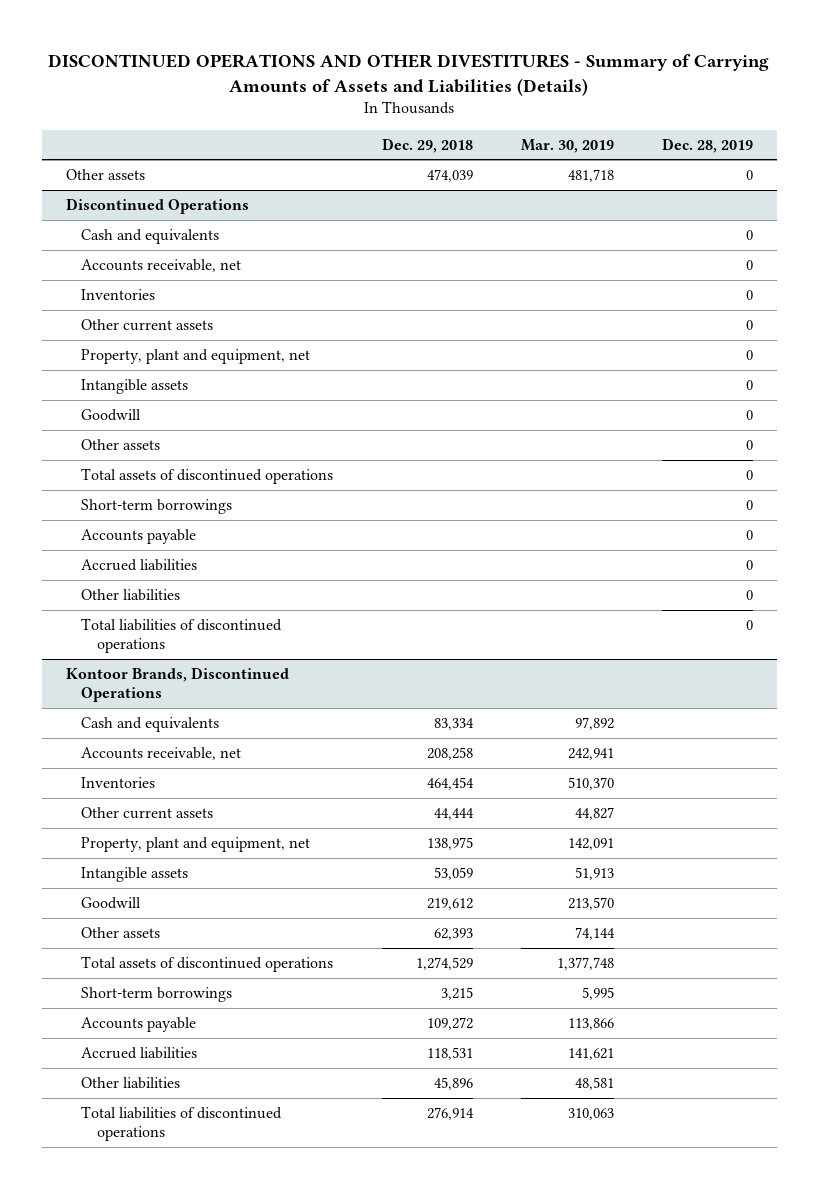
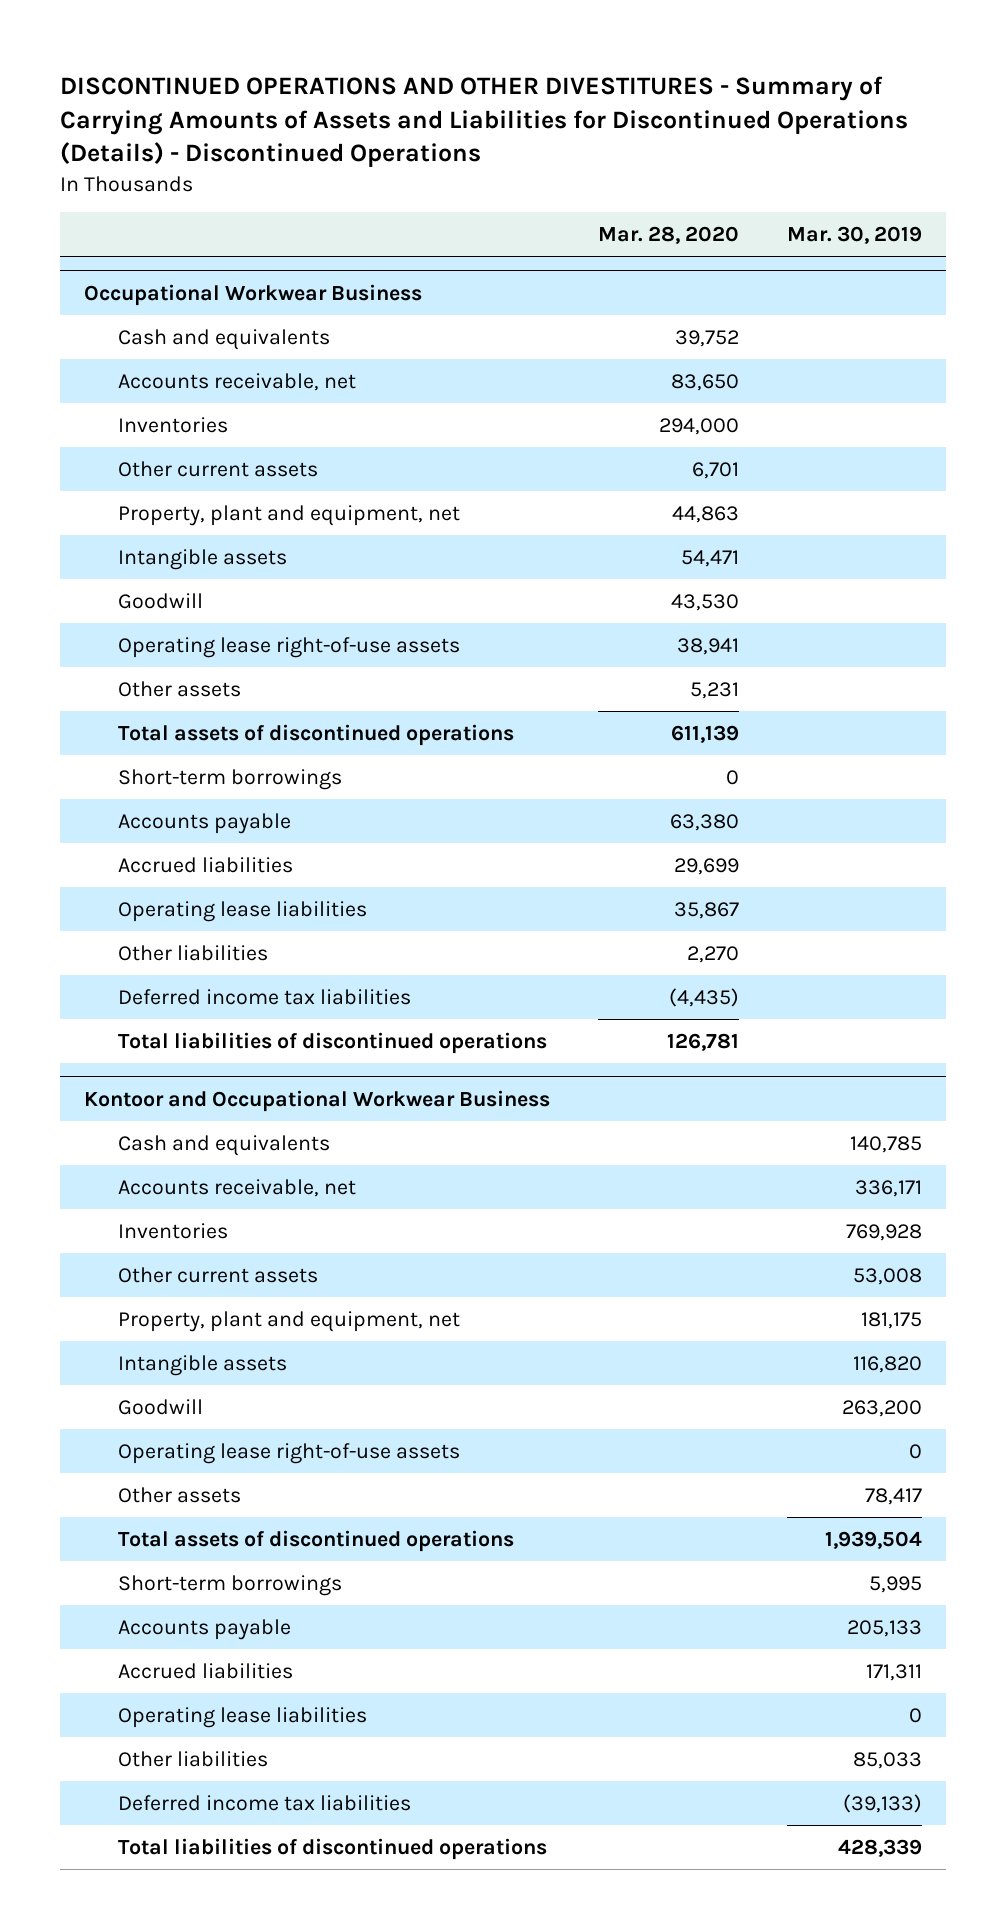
[48,53,770,96] DISCONTINUED OPERATIONS AND OTHER DIVESTITURES - Summary of Carrying Amounts of Assets and Liabilities (Details) -> [60,75,909,168] DISCONTINUED OPERATIONS AND OTHER DIVESTITURES - Summary of Carrying Amounts of Assets and Liabilities for Discontinued Operations (Details) - Discontinued Operations
[381,137,473,153] Dec. 29, 2018 -> none
[661,137,753,153] Dec. 28, 2019 -> none
none -> [597,226,739,245] Mar. 28, 2020
[66,169,146,181] Other assets -> none
[66,198,250,215] Discontinued Operations -> none
[81,229,220,245] Cash and equivalents -> none
[81,259,242,273] Accounts receivable, net -> none
[81,289,156,301] Inventories -> none
[81,319,214,332] Other current assets -> none
[81,349,311,365] Property, plant and equipment, net -> none
[81,379,189,395] Intangible assets -> none
[81,409,142,422] Goodwill -> none
[81,439,161,451] Other assets -> none
[81,468,334,485] Total assets of discontinued operations -> none
[81,499,233,515] Short-term borrowings -> none
[81,529,197,545] Accounts payable -> none
[81,559,198,572] Accrued liabilities -> none
[81,589,181,602] Other liabilities -> none
[81,618,283,654] Total liabilities of discontinued operations -> none
none -> [83,283,422,306] Occupational Workwear Business
none -> [118,328,331,350] Cash and equivalents
none -> [118,372,357,391] Accounts receivable, net
none -> [118,416,229,433] Inventories
none -> [118,460,319,477] Other current assets
none -> [118,504,461,526] Property, plant and equipment, net
none -> [118,548,288,570] Intangible assets
none -> [118,592,204,609] Goodwill
none -> [118,636,461,658] Operating lease right-of-use assets
none -> [118,680,242,697] Other assets
none -> [118,723,515,746] Total assets of discontinued operations
none -> [118,768,343,790] Short-term borrowings
none -> [118,812,292,834] Accounts payable
none -> [118,856,294,873] Accrued liabilities
none -> [118,900,368,922] Operating lease liabilities
none -> [118,944,269,961] Other liabilities
none -> [118,988,412,1005] Deferred income tax liabilities
none -> [118,1031,548,1054] Total liabilities of discontinued operations
[66,667,290,703] Kontoor Brands, Discontinued Operations -> [83,1089,550,1112] Kontoor and Occupational Workwear Business
[574,717,614,731] 97,892 -> [849,1135,922,1153] 140,785
[567,748,614,761] 242,941 -> [854,1179,922,1197] 336,171
[567,777,614,791] 510,370 -> [845,1223,922,1241] 769,928
[574,807,614,821] 44,827 -> [852,1267,922,1285] 53,008
[567,838,614,851] 142,091 -> [860,1311,922,1329] 181,175
[574,867,614,881] 51,913 -> [852,1355,922,1373] 116,820
[567,897,614,911] 213,570 -> [841,1399,922,1417] 263,200
none -> [118,1442,461,1464] Operating lease right-of-use assets
[574,927,615,941] 74,144 -> [864,1487,922,1505] 78,417
[556,957,614,971] 1,377,748 -> [824,1530,922,1549] 1,939,504
[567,1018,614,1031] 113,866 -> [846,1619,922,1637] 205,133
[567,1048,614,1061] 141,621 -> [865,1663,922,1681] 171,311
none -> [118,1706,368,1728] Operating lease liabilities
[574,1077,614,1091] 48,581 -> [852,1751,922,1769] 85,033
none -> [118,1794,412,1811] Deferred income tax liabilities
[567,1108,614,1121] 310,063 -> [837,1838,922,1857] 428,339

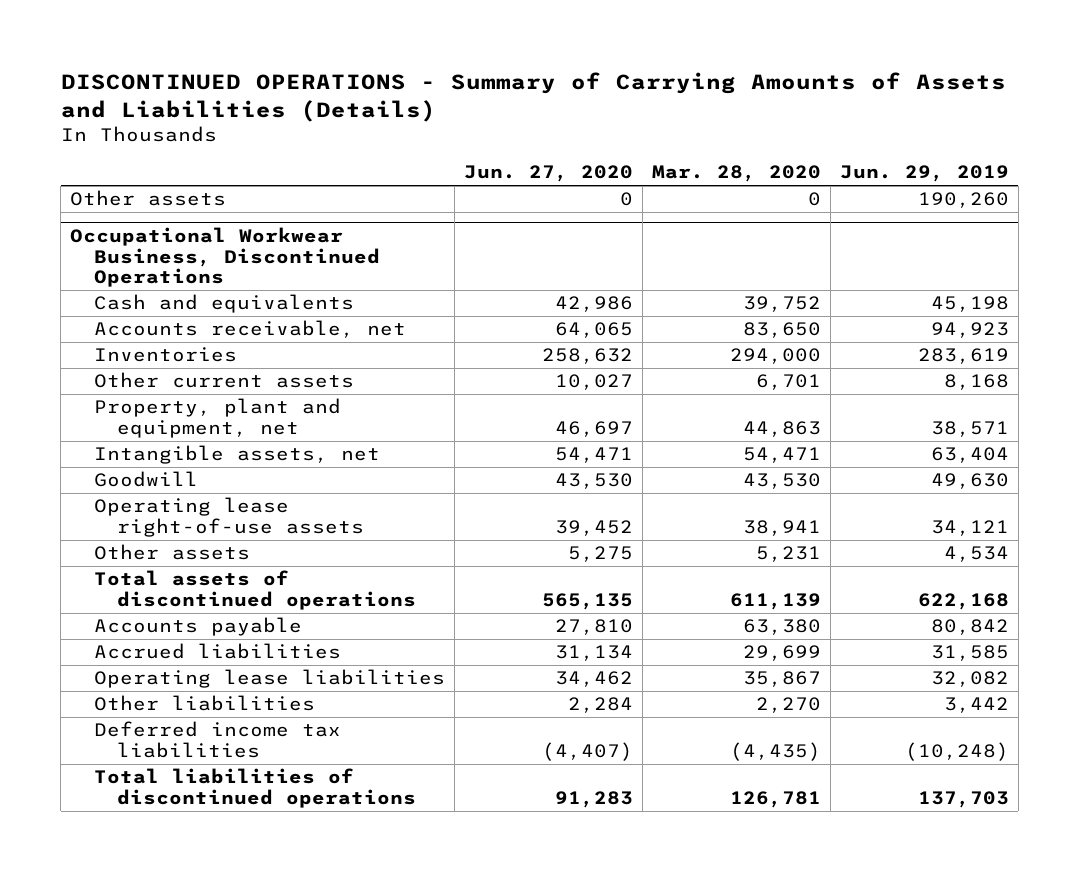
[60,75,909,168] DISCONTINUED OPERATIONS AND OTHER DIVESTITURES - Summary of Carrying Amounts of Assets and Liabilities for Discontinued Operations (Details) - Discontinued Operations -> [60,71,1006,122] DISCONTINUED OPERATIONS - Summary of Carrying Amounts of Assets and Liabilities (Details)
[786,226,922,245] Mar. 30, 2019 -> none
none -> [463,165,633,183] Jun. 27, 2020
none -> [839,165,1009,183] Jun. 29, 2019
none -> [70,190,227,207] Other assets
[83,283,422,306] Occupational Workwear Business -> [70,226,380,288] Occupational Workwear Business, Discontinued Operations
[118,548,288,570] Intangible assets -> [93,445,380,465] Intangible assets, net
[118,768,343,790] Short-term borrowings -> none
[83,1089,550,1112] Kontoor and Occupational Workwear Business -> none
[118,1134,331,1156] Cash and equivalents -> none
[118,1178,357,1197] Accounts receivable, net -> none
[118,1222,229,1239] Inventories -> none
[118,1266,319,1283] Other current assets -> none
[118,1310,461,1332] Property, plant and equipment, net -> none
[118,1354,288,1376] Intangible assets -> none
[118,1398,204,1415] Goodwill -> none
[118,1442,461,1464] Operating lease right-of-use assets -> none
[118,1486,242,1503] Other assets -> none
[118,1529,515,1552] Total assets of discontinued operations -> none
[118,1574,343,1596] Short-term borrowings -> none
[118,1618,292,1640] Accounts payable -> none
[118,1662,294,1679] Accrued liabilities -> none
[118,1706,368,1728] Operating lease liabilities -> none
[118,1750,269,1767] Other liabilities -> none
[118,1794,412,1811] Deferred income tax liabilities -> none
[118,1837,548,1860] Total liabilities of discontinued operations -> none

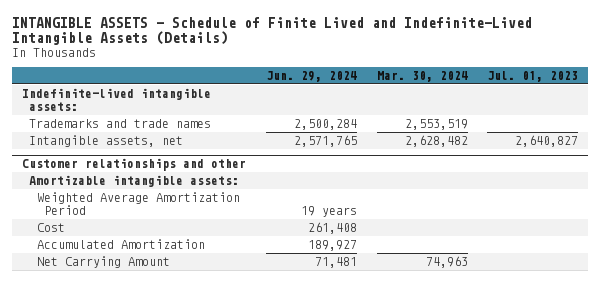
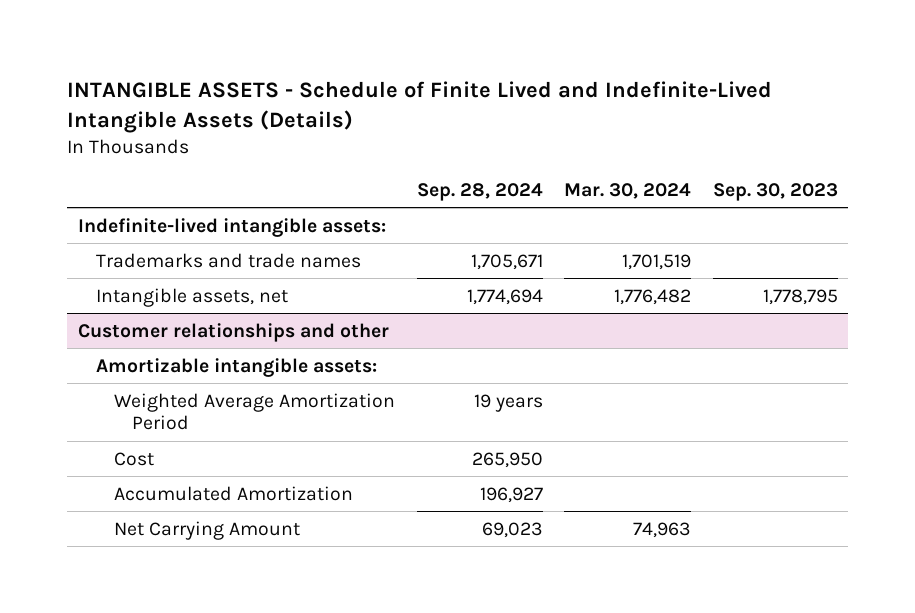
[265,70,357,82] Jun. 29, 2024 -> none
[487,70,579,82] Jul. 01, 2023 -> none
none -> [416,182,543,201] Sep. 28, 2024
none -> [712,182,838,201] Sep. 30, 2023
[404,119,468,131] 2,553,519 -> [622,253,692,270] 1,701,519
[404,135,468,148] 2,628,482 -> [614,288,692,305] 1,776,482

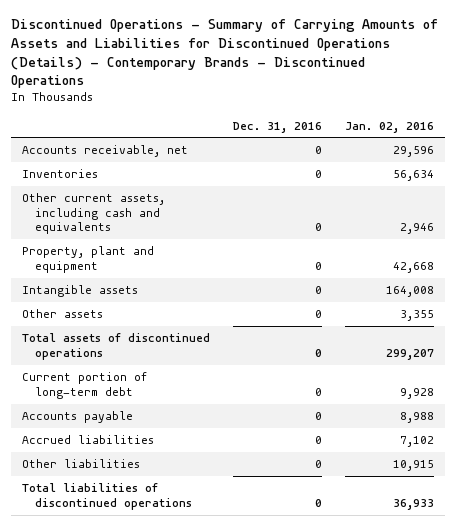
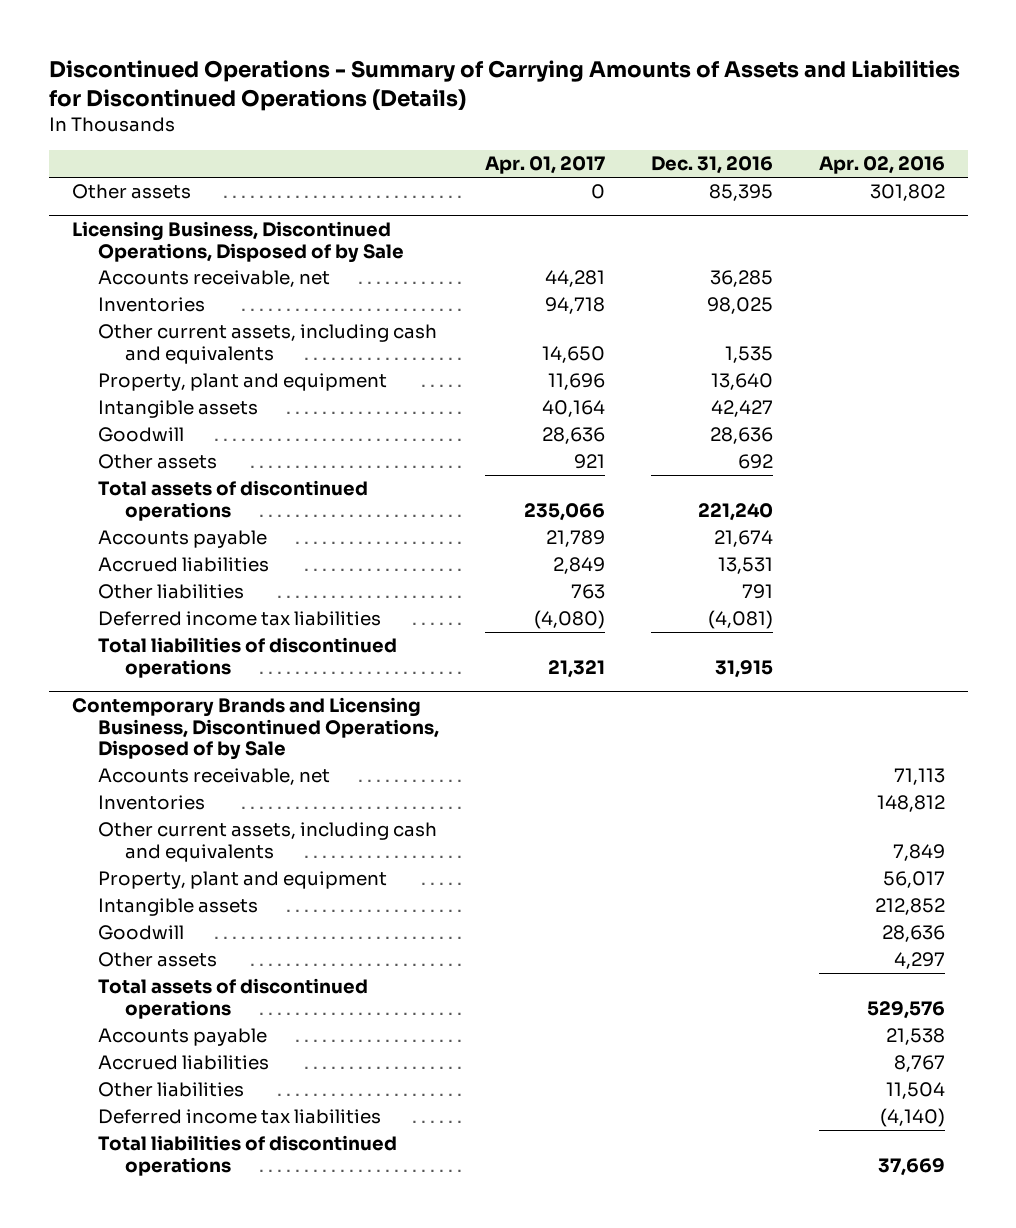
[10,19,438,89] Discontinued Operations - Summary of Carrying Amounts of Assets and Liabilities for Discontinued Operations (Details) - Contemporary Brands - Discontinued Operations -> [48,60,960,112] Discontinued Operations - Summary of Carrying Amounts of Assets and Liabilities for Discontinued Operations (Details)
[344,121,434,133] Jan. 02, 2016 -> none
none -> [485,156,606,175] Apr. 01, 2017
none -> [818,156,945,175] Apr. 02, 2016
[22,145,189,158] Accounts receivable, net -> none
[22,169,99,179] Inventories -> none
[22,193,166,235] Other current assets, including cash and equivalents -> none
[22,246,155,273] Property, plant and equipment -> none
[22,285,139,298] Intangible assets -> none
[22,333,211,360] Total assets of discontinued operations -> none
[22,372,148,399] Current portion of long-term debt -> none
[22,411,134,424] Accounts payable -> none
[22,435,155,445] Accrued liabilities -> none
[22,459,141,469] Other liabilities -> none
[22,483,193,510] Total liabilities of discontinued operations -> none
[314,310,322,319] 0 -> [708,184,773,202] 85,395
none -> [71,221,405,263] Licensing Business, Discontinued Operations, Disposed of by Sale
none -> [98,270,331,288] Accounts receivable, net
none -> [98,297,206,313] Inventories
none -> [98,324,438,364] Other current assets, including cash and equivalents
none -> [98,373,388,392] Property, plant and equipment
none -> [98,400,259,419] Intangible assets
none -> [98,427,185,443] Goodwill
none -> [98,454,218,470] Other assets
none -> [98,480,369,521] Total assets of discontinued operations
none -> [98,530,268,549] Accounts payable
none -> [98,557,270,573] Accrued liabilities
none -> [98,584,245,600] Other liabilities
none -> [98,611,382,627] Deferred income tax liabilities
none -> [98,637,398,678] Total liabilities of discontinued operations
none -> [71,697,440,760] Contemporary Brands and Licensing Business, Discontinued Operations, Disposed of by Sale
none -> [98,768,331,786] Accounts receivable, net
none -> [98,795,206,811] Inventories
none -> [98,822,438,862] Other current assets, including cash and equivalents
none -> [98,871,388,890] Property, plant and equipment
none -> [98,898,259,917] Intangible assets
none -> [98,925,185,941] Goodwill
none -> [98,952,218,968] Other assets
none -> [98,978,369,1019] Total assets of discontinued operations
none -> [98,1028,268,1047] Accounts payable
none -> [98,1055,270,1071] Accrued liabilities
none -> [98,1082,245,1098] Other liabilities
none -> [98,1109,382,1125] Deferred income tax liabilities
none -> [98,1135,398,1176] Total liabilities of discontinued operations

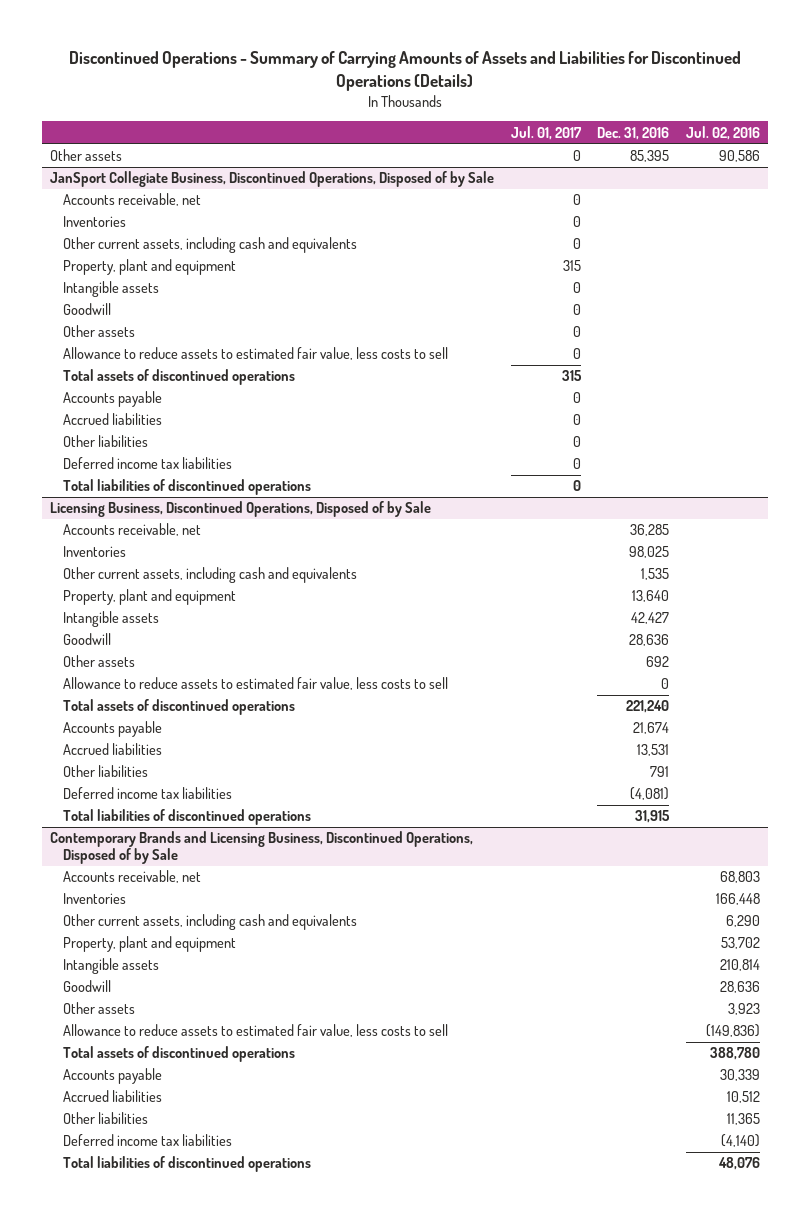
[485,156,606,175] Apr. 01, 2017 -> none
[818,156,945,175] Apr. 02, 2016 -> none
none -> [510,125,582,140] Jul. 01, 2017
none -> [685,125,760,140] Jul. 02, 2016
none -> [49,171,494,188] JanSport Collegiate Business, Discontinued Operations, Disposed of by Sale
none -> [63,193,202,207] Accounts receivable, net
none -> [63,216,127,228] Inventories
none -> [63,237,358,254] Other current assets, including cash and equivalents
none -> [63,259,237,276] Property, plant and equipment
none -> [63,281,160,298] Intangible assets
none -> [63,303,112,316] Goodwill
none -> [63,325,136,338] Other assets
none -> [63,347,449,361] Allowance to reduce assets to estimated fair value, less costs to sell
none -> [63,369,296,386] Total assets of discontinued operations
none -> [63,391,163,408] Accounts payable
none -> [63,413,163,426] Accrued liabilities
none -> [63,435,149,448] Other liabilities
none -> [63,457,233,470] Deferred income tax liabilities
none -> [63,479,312,496] Total liabilities of discontinued operations
none -> [63,677,449,691] Allowance to reduce assets to estimated fair value, less costs to sell
none -> [63,1024,449,1038] Allowance to reduce assets to estimated fair value, less costs to sell

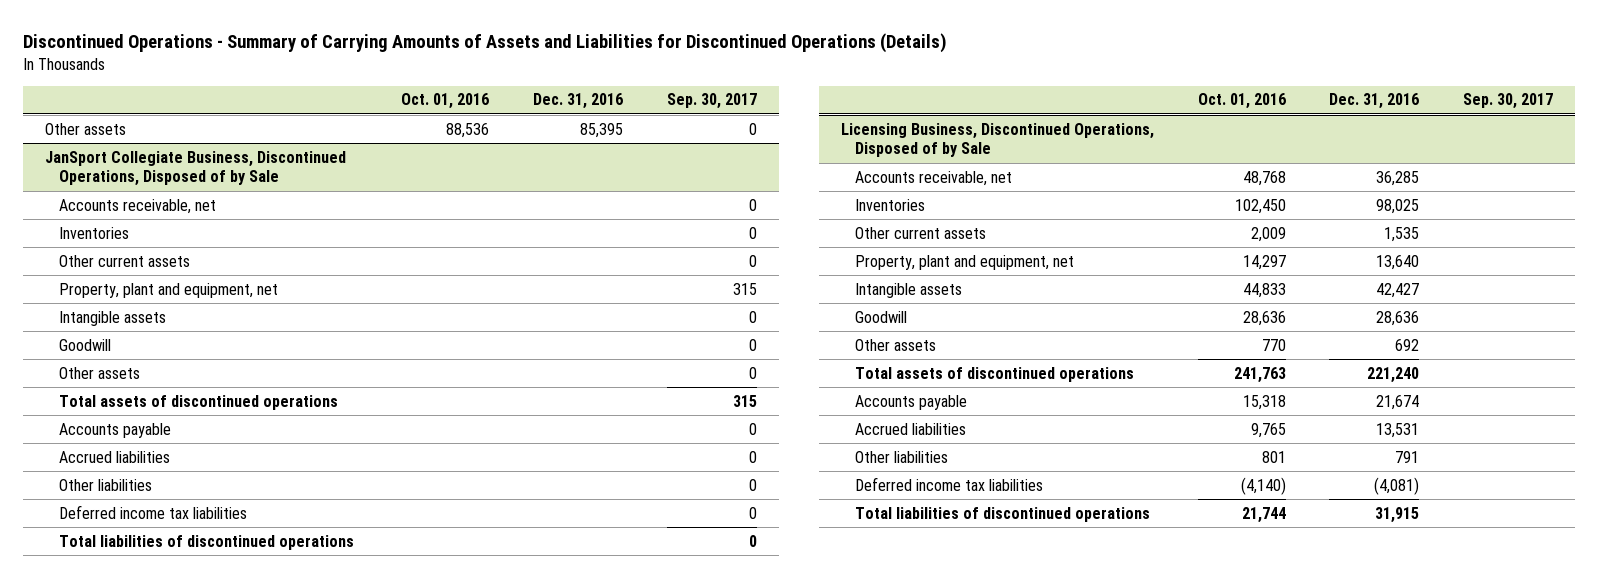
[510,125,582,140] Jul. 01, 2017 -> none
[685,125,760,140] Jul. 02, 2016 -> none
none -> [401,93,490,110] Oct. 01, 2016
none -> [666,93,757,110] Sep. 30, 2017
[63,237,358,254] Other current assets, including cash and equivalents -> [59,254,191,267] Other current assets
[63,259,237,276] Property, plant and equipment -> [59,282,279,298] Property, plant and equipment, net
[63,347,449,361] Allowance to reduce assets to estimated fair value, less costs to sell -> none
[63,567,358,584] Other current assets, including cash and equivalents -> [855,226,987,239] Other current assets
[63,589,237,606] Property, plant and equipment -> [855,254,1075,270] Property, plant and equipment, net
[63,677,449,691] Allowance to reduce assets to estimated fair value, less costs to sell -> none
[49,831,473,865] Contemporary Brands and Licensing Business, Discontinued Operations, Disposed of by Sale -> none
[63,870,202,884] Accounts receivable, net -> none
[63,893,127,905] Inventories -> none
[63,914,358,931] Other current assets, including cash and equivalents -> none
[63,936,237,953] Property, plant and equipment -> none
[63,958,160,975] Intangible assets -> none
[63,980,112,993] Goodwill -> none
[63,1002,136,1015] Other assets -> none
[63,1024,449,1038] Allowance to reduce assets to estimated fair value, less costs to sell -> none
[63,1046,296,1063] Total assets of discontinued operations -> none
[63,1068,163,1085] Accounts payable -> none
[63,1090,163,1103] Accrued liabilities -> none
[63,1112,149,1125] Other liabilities -> none
[63,1134,233,1147] Deferred income tax liabilities -> none
[63,1156,312,1173] Total liabilities of discontinued operations -> none

